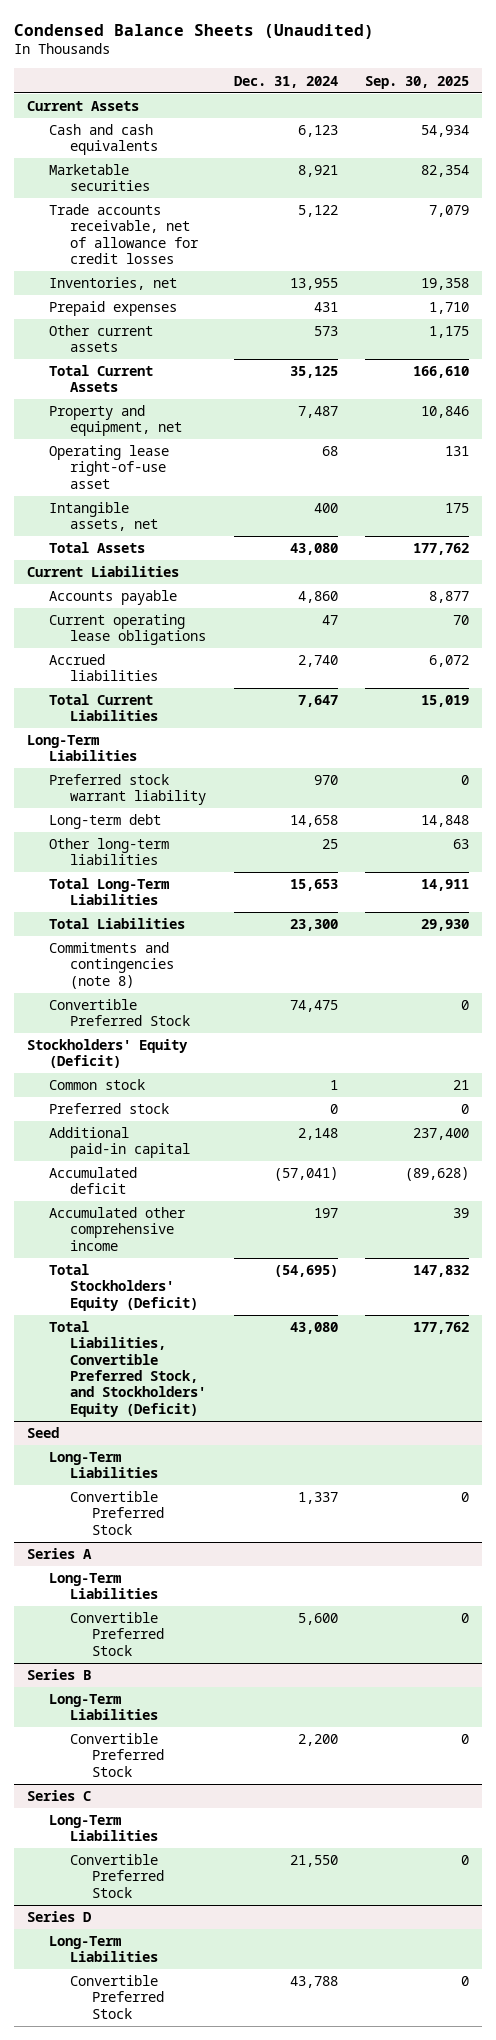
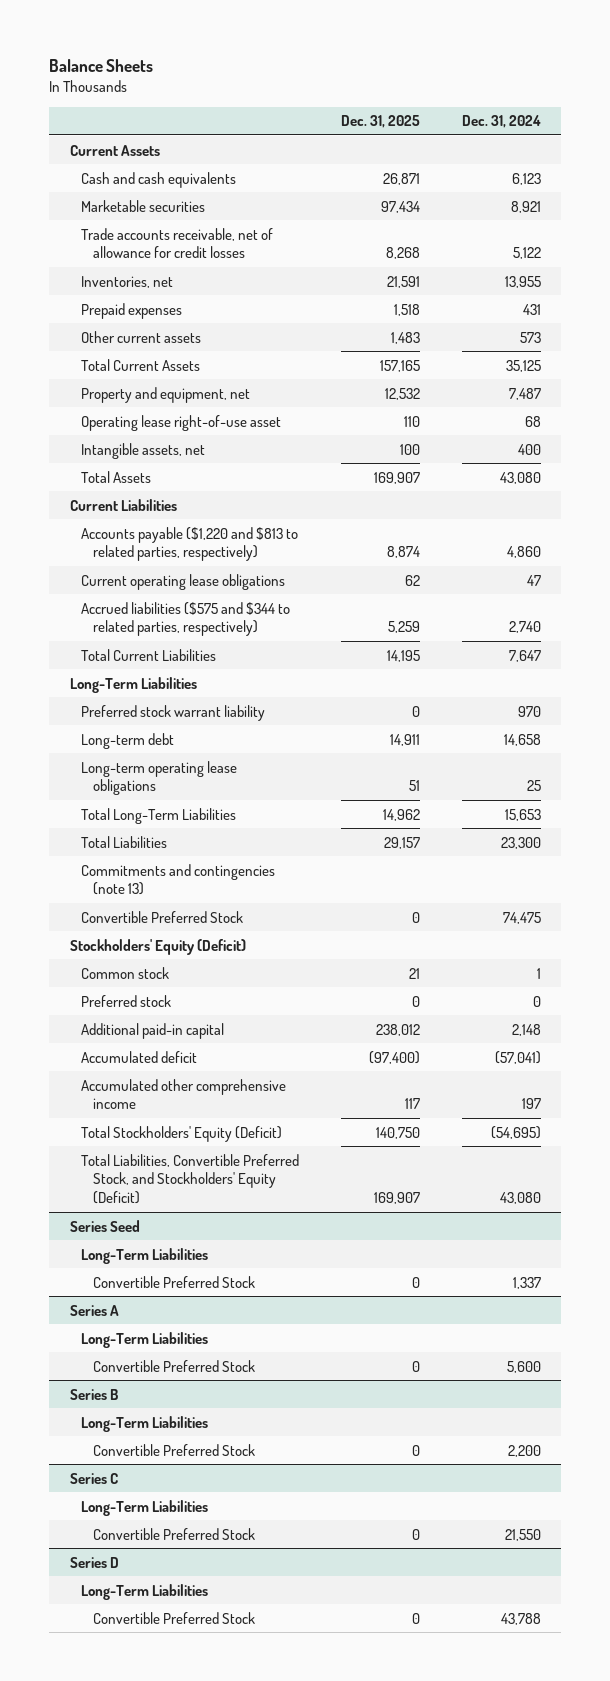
[13,23,374,39] Condensed Balance Sheets (Unaudited) -> [48,58,153,72] Balance Sheets
[364,75,469,89] Sep. 30, 2025 -> none
none -> [340,115,420,129] Dec. 31, 2025
[48,590,177,606] Accounts payable -> [81,526,299,562] Accounts payable ($1,220 and $813 to related parties, respectively)
[48,654,159,682] Accrued liabilities -> [81,601,291,637] Accrued liabilities ($575 and $344 to related parties, respectively)
[48,838,169,866] Other long-term liabilities -> [81,760,238,796] Long-term operating lease obligations
[48,942,175,989] Commitments and contingencies (note 8) -> [81,863,276,896] Commitments and contingencies (note 13)
[27,1427,60,1439] Seed -> [69,1219,140,1232] Series Seed

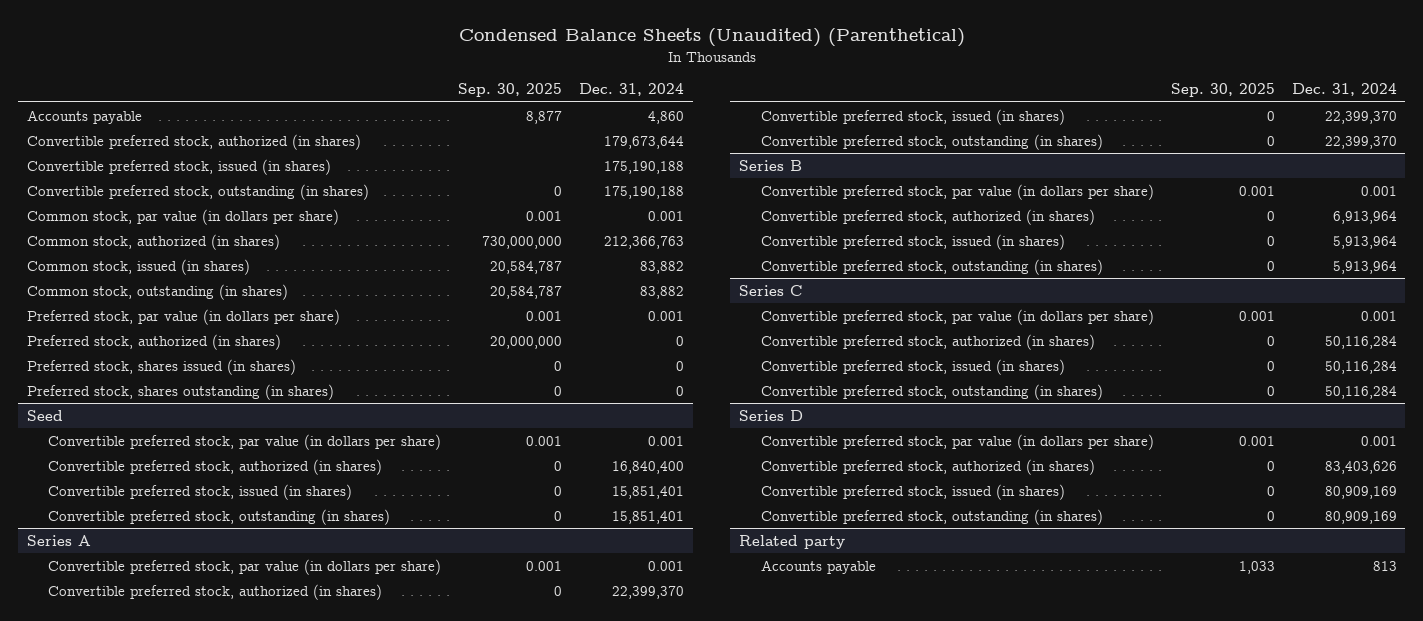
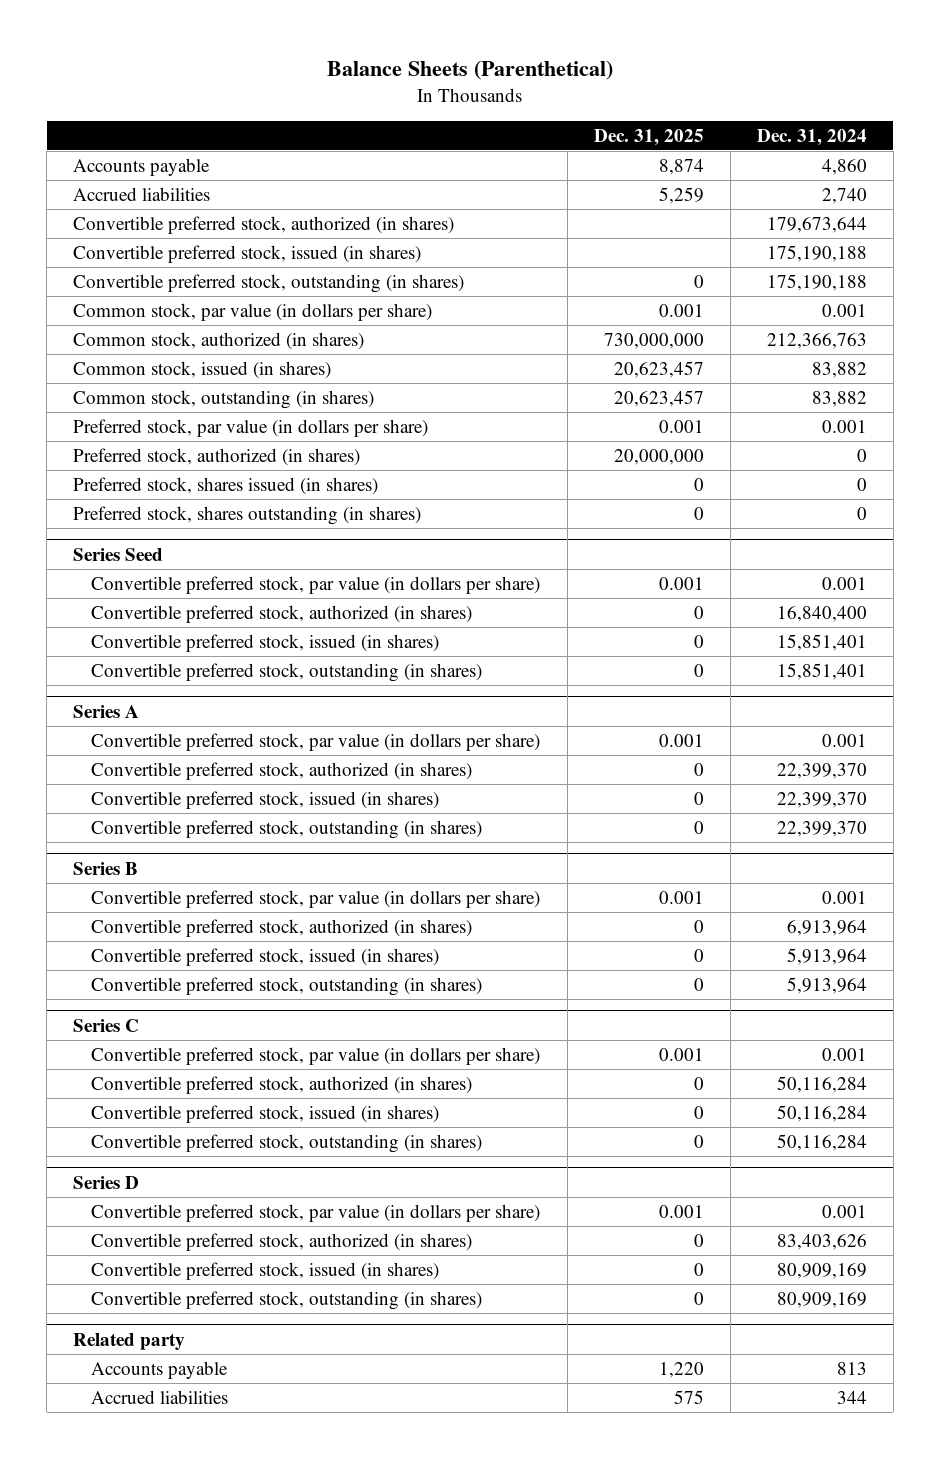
[458,28,965,48] Condensed Balance Sheets (Unaudited) (Parenthetical) -> [327,60,614,81] Balance Sheets (Parenthetical)
[458,83,563,98] Sep. 30, 2025 -> none
none -> [593,128,704,146] Dec. 31, 2025
none -> [73,186,211,201] Accrued liabilities
[26,409,63,421] Seed -> [73,547,164,561] Series Seed
none -> [91,1389,229,1404] Accrued liabilities

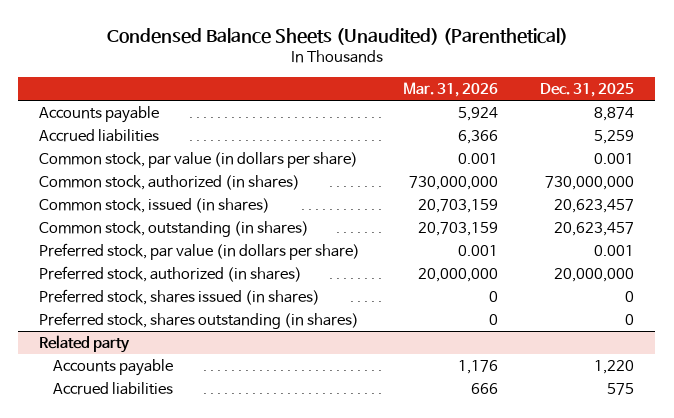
[327,60,614,81] Balance Sheets (Parenthetical) -> [106,27,568,45] Condensed Balance Sheets (Unaudited) (Parenthetical)
[756,128,867,146] Dec. 31, 2024 -> none
none -> [402,82,498,98] Mar. 31, 2026
[73,215,455,234] Convertible preferred stock, authorized (in shares) -> none
[73,244,422,263] Convertible preferred stock, issued (in shares) -> none
[73,273,465,293] Convertible preferred stock, outstanding (in shares) -> none
[73,547,164,561] Series Seed -> none
[91,575,541,594] Convertible preferred stock, par value (in dollars per share) -> none
[91,604,473,623] Convertible preferred stock, authorized (in shares) -> none
[91,633,440,652] Convertible preferred stock, issued (in shares) -> none
[91,662,483,682] Convertible preferred stock, outstanding (in shares) -> none
[73,704,140,718] Series A -> none
[91,732,541,751] Convertible preferred stock, par value (in dollars per share) -> none
[91,761,473,780] Convertible preferred stock, authorized (in shares) -> none
[91,790,440,809] Convertible preferred stock, issued (in shares) -> none
[91,819,483,839] Convertible preferred stock, outstanding (in shares) -> none
[73,861,139,875] Series B -> none
[91,889,541,908] Convertible preferred stock, par value (in dollars per share) -> none
[91,918,473,937] Convertible preferred stock, authorized (in shares) -> none
[91,947,440,966] Convertible preferred stock, issued (in shares) -> none
[91,976,483,996] Convertible preferred stock, outstanding (in shares) -> none
[73,1018,140,1032] Series C -> none
[91,1046,541,1065] Convertible preferred stock, par value (in dollars per share) -> none
[91,1075,473,1094] Convertible preferred stock, authorized (in shares) -> none
[91,1104,440,1123] Convertible preferred stock, issued (in shares) -> none
[91,1133,483,1153] Convertible preferred stock, outstanding (in shares) -> none
[73,1175,140,1189] Series D -> none
[91,1203,541,1222] Convertible preferred stock, par value (in dollars per share) -> none
[91,1232,473,1251] Convertible preferred stock, authorized (in shares) -> none
[91,1261,440,1280] Convertible preferred stock, issued (in shares) -> none
[91,1290,483,1310] Convertible preferred stock, outstanding (in shares) -> none

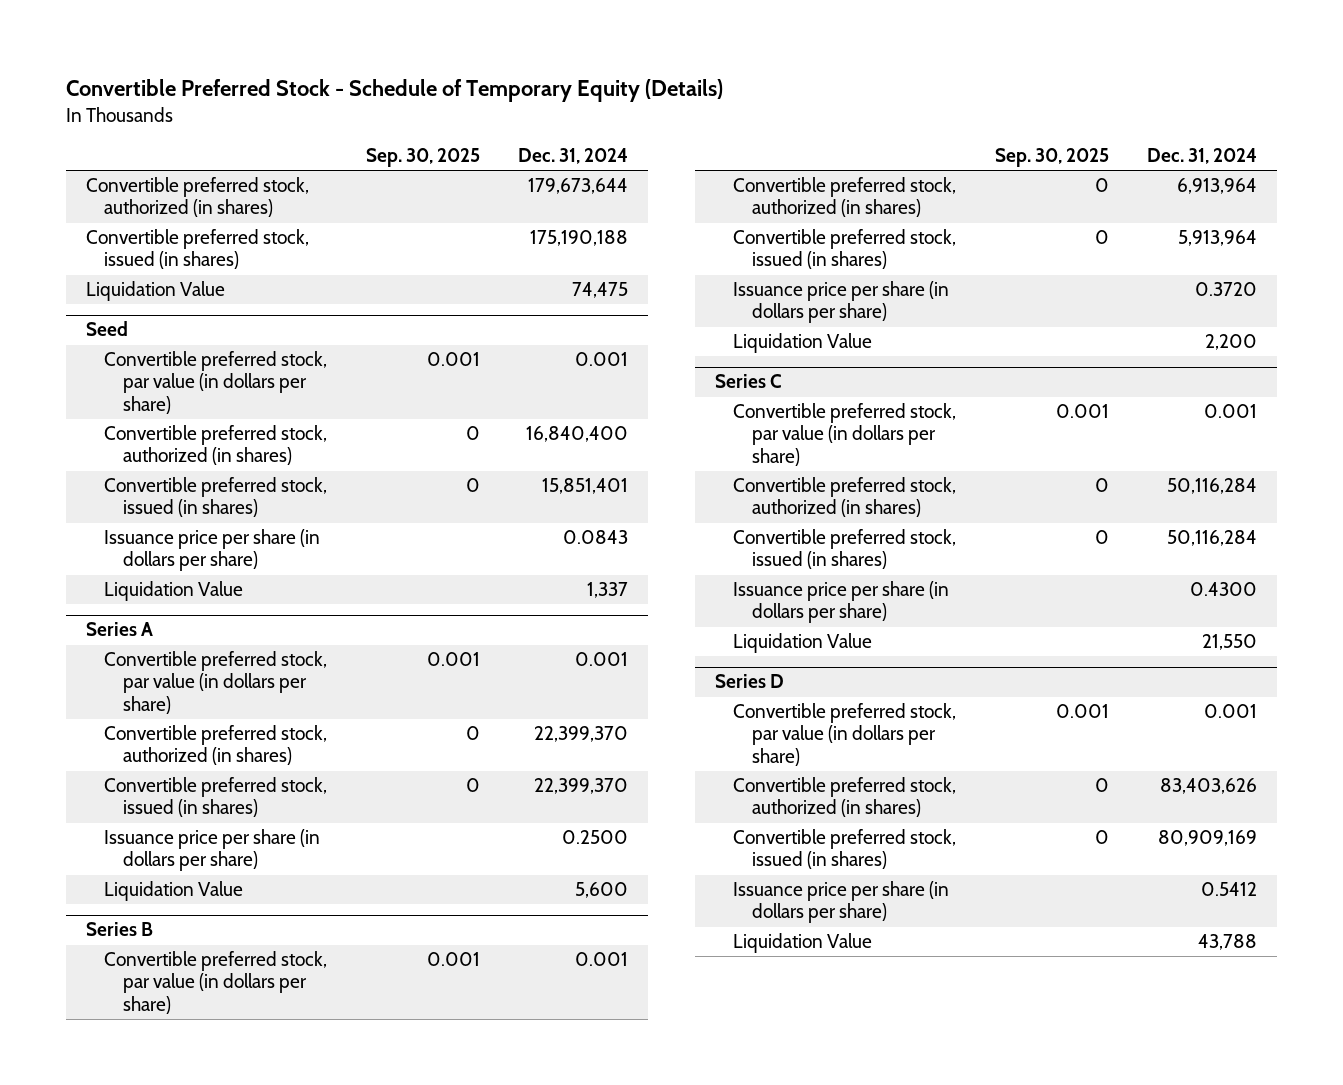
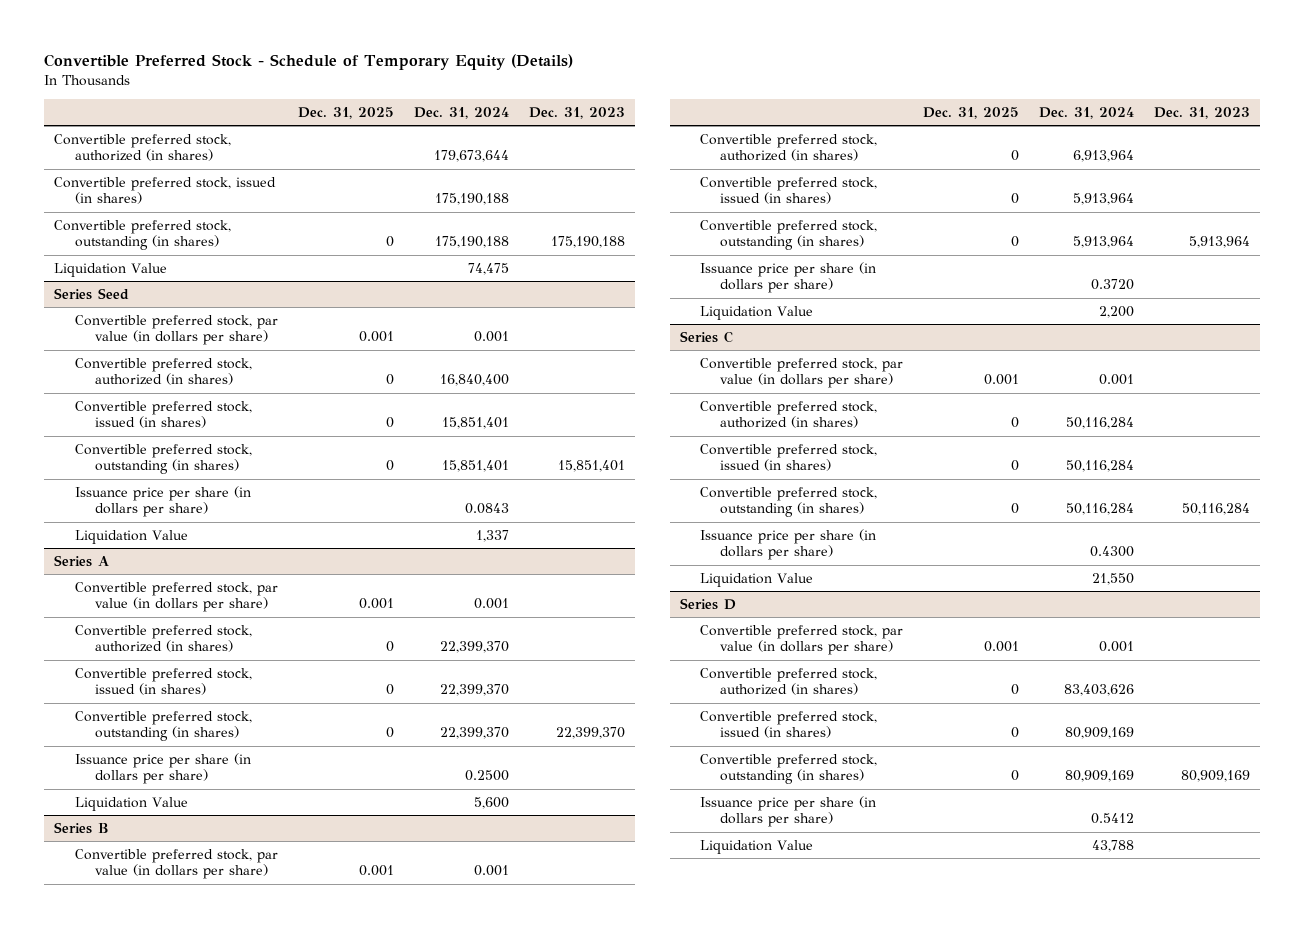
[365,148,480,168] Sep. 30, 2025 -> none
none -> [297,106,394,119] Dec. 31, 2025
none -> [528,106,625,119] Dec. 31, 2023
none -> [54,219,232,251] Convertible preferred stock, outstanding (in shares)
[85,321,128,337] Seed -> [54,287,130,300] Series Seed
none -> [74,443,252,475] Convertible preferred stock, outstanding (in shares)
none -> [74,710,252,742] Convertible preferred stock, outstanding (in shares)
none -> [699,219,877,251] Convertible preferred stock, outstanding (in shares)
none -> [699,486,877,518] Convertible preferred stock, outstanding (in shares)
none -> [699,753,877,785] Convertible preferred stock, outstanding (in shares)

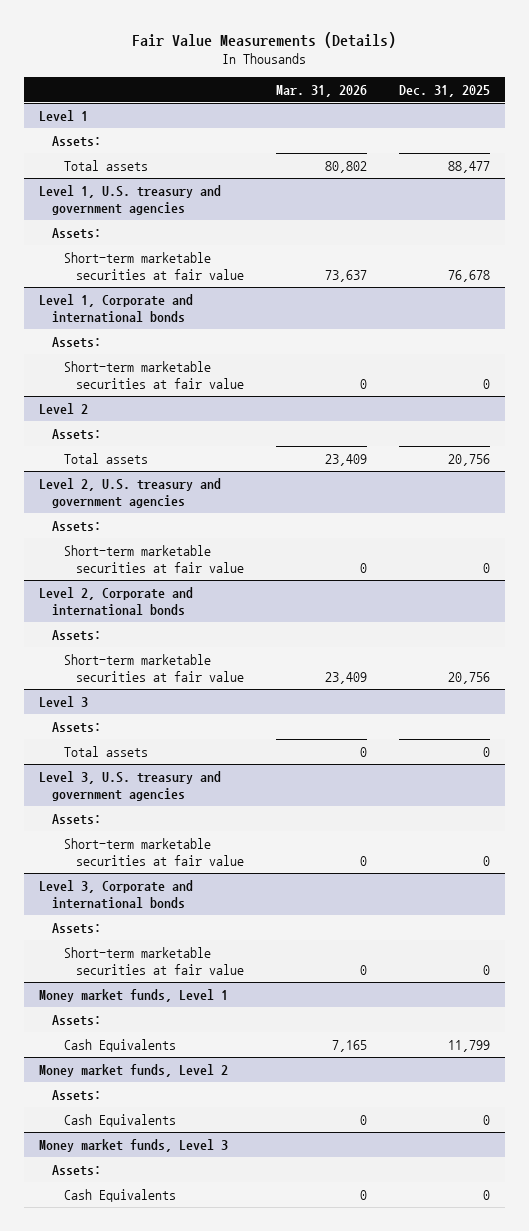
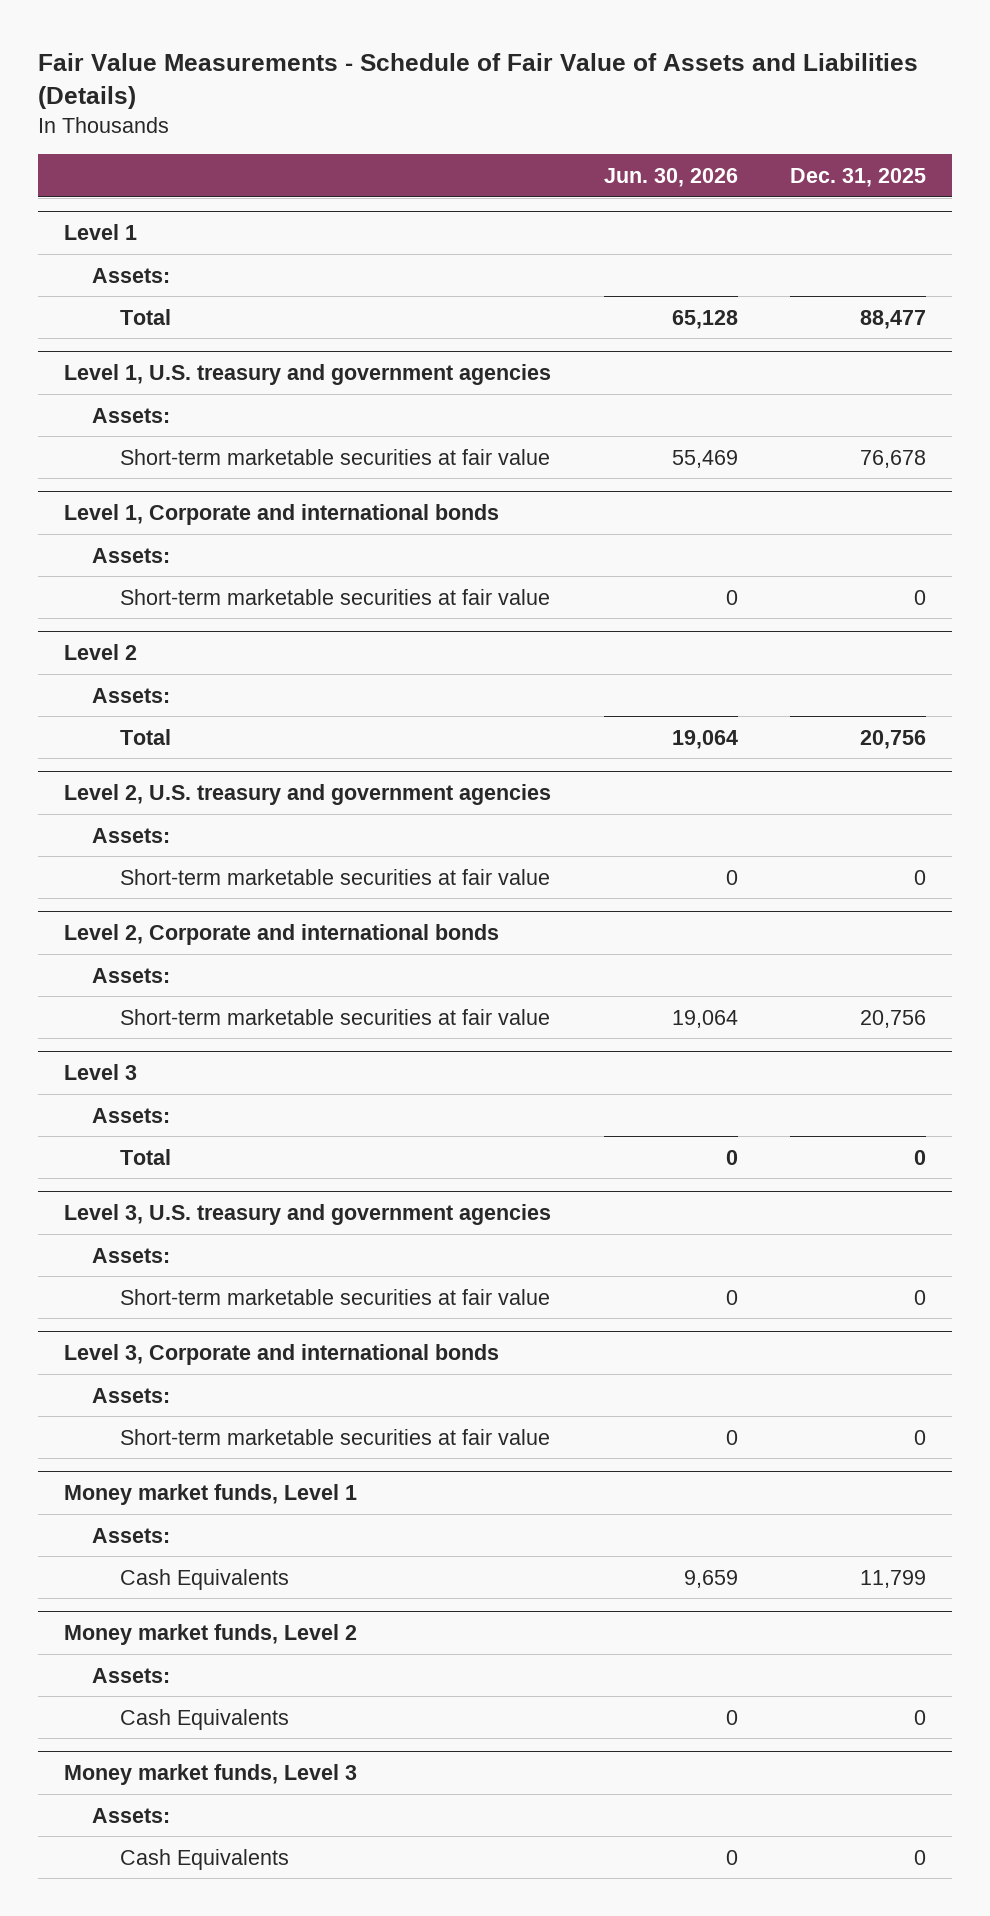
[132,31,397,48] Fair Value Measurements (Details) -> [38,53,919,110] Fair Value Measurements - Schedule of Fair Value of Assets and Liabilities (Details)
[276,84,368,97] Mar. 31, 2026 -> none
none -> [603,167,738,187] Jun. 30, 2026
[64,159,149,171] Total assets -> [119,308,171,325] Total
[64,452,149,464] Total assets -> [119,728,171,745] Total
[64,745,149,757] Total assets -> [119,1148,171,1165] Total

